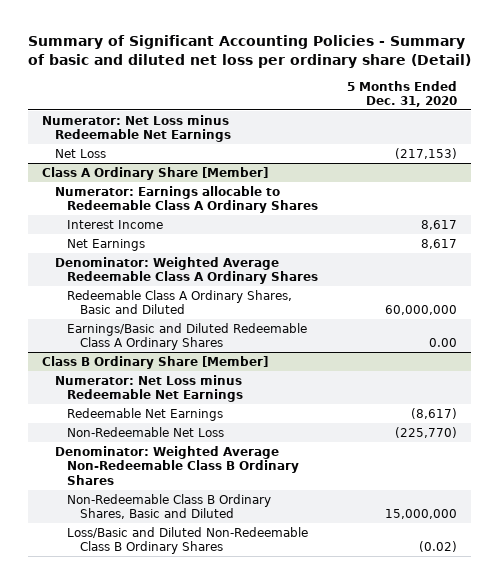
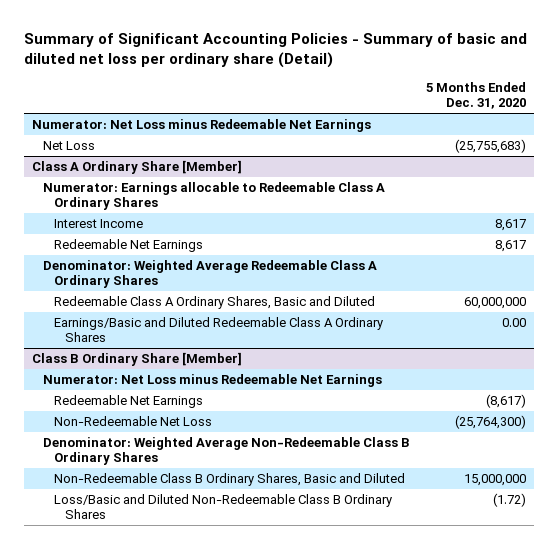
[394,147,457,159] (217,153) -> [455,138,527,153] (25,755,683)
[67,238,146,251] Net Earnings -> [53,238,203,252] Redeemable Net Earnings
[394,426,457,438] (225,770) -> [455,414,527,429] (25,764,300)
[418,541,457,553] (0.02) -> [493,492,527,507] (1.72)

